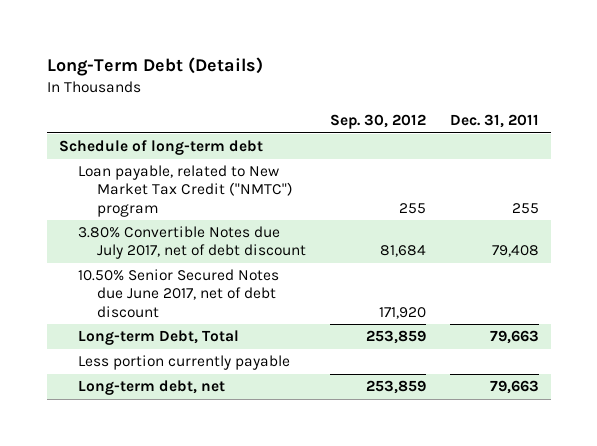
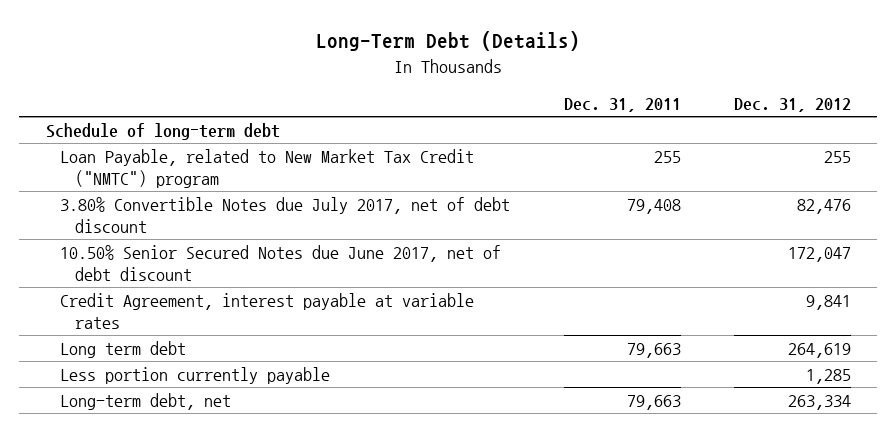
[329,114,426,130] Sep. 30, 2012 -> none
none -> [733,97,851,112] Dec. 31, 2012
[77,165,293,217] Loan payable, related to New Market Tax Credit ("NMTC") program -> [60,148,475,188] Loan Payable, related to New Market Tax Credit ("NMTC") program
none -> [60,292,475,329] Credit Agreement, interest payable at variable rates
[77,330,239,346] Long-term Debt, Total -> [60,340,187,358] Long term debt

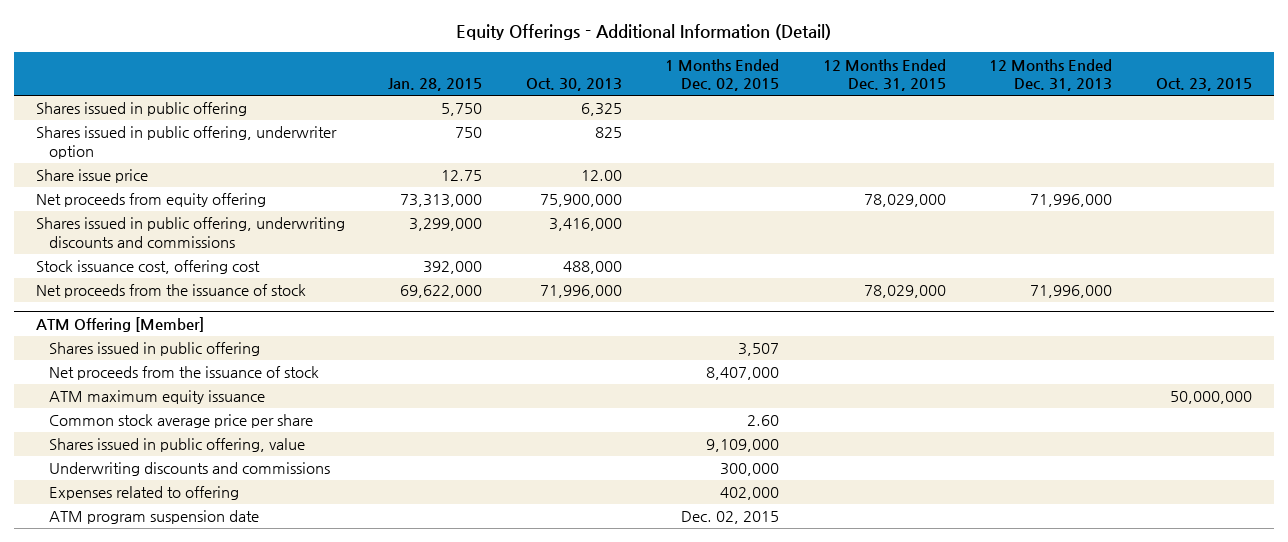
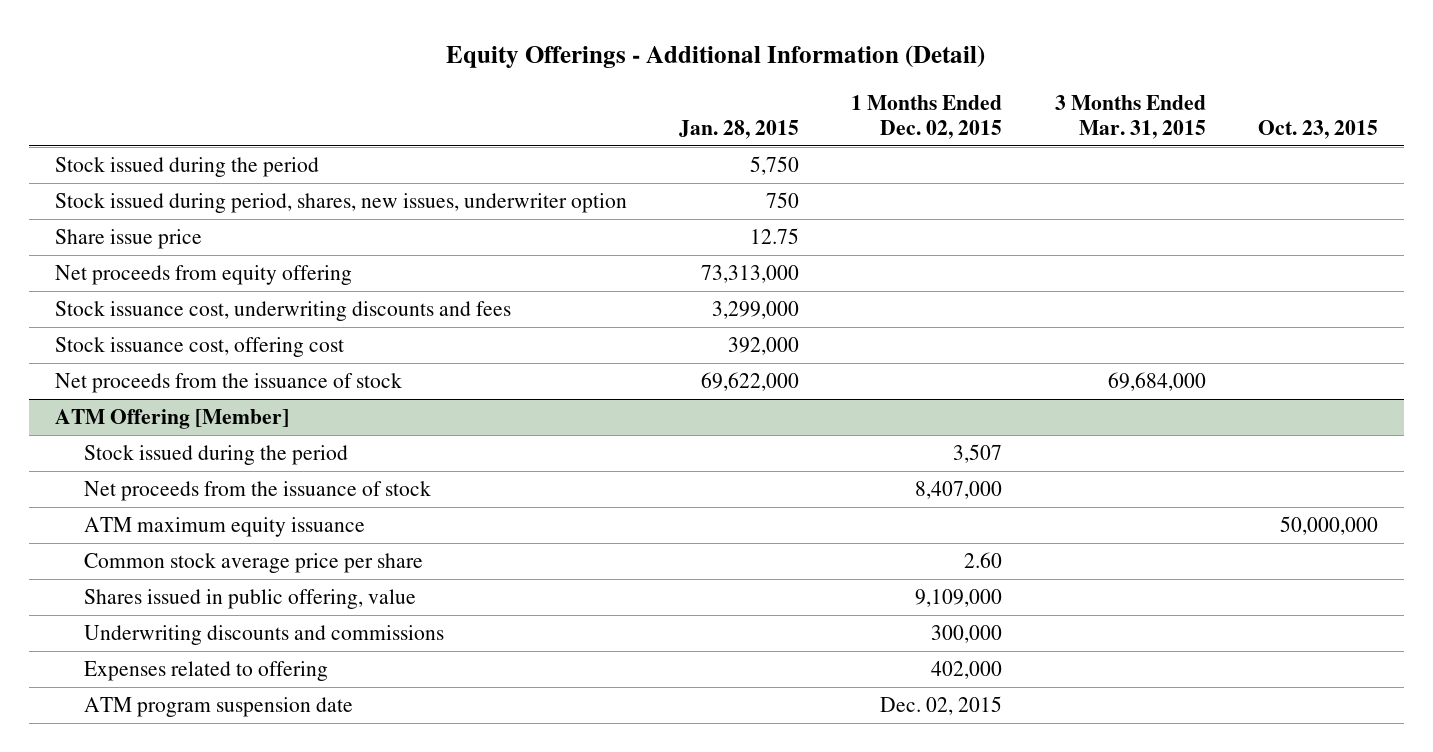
[525,78,622,92] Oct. 30, 2013 -> none
[822,58,946,92] 12 Months Ended Dec. 31, 2015 -> none
[989,58,1113,92] 12 Months Ended Dec. 31, 2013 -> none
none -> [1054,94,1206,139] 3 Months Ended Mar. 31, 2015
[35,102,247,117] Shares issued in public offering -> [55,157,320,178] Stock issued during the period
[35,126,337,160] Shares issued in public offering, underwriter option -> [55,193,628,214] Stock issued during period, shares, new issues, underwriter option
[35,217,345,249] Shares issued in public offering, underwriting discounts and commissions -> [55,301,512,322] Stock issuance cost, underwriting discounts and fees
[48,342,260,357] Shares issued in public offering -> [84,445,349,466] Stock issued during the period

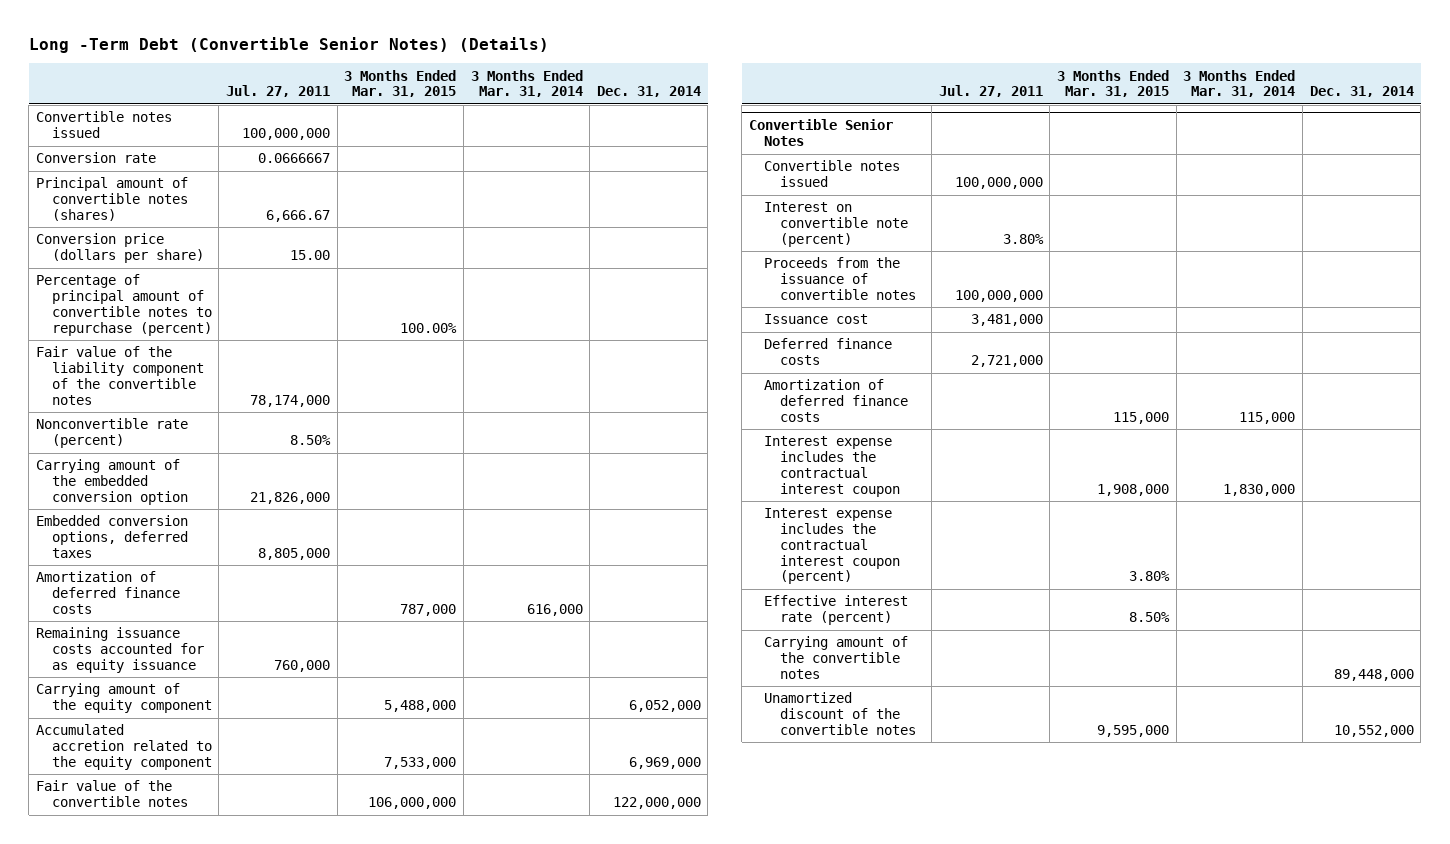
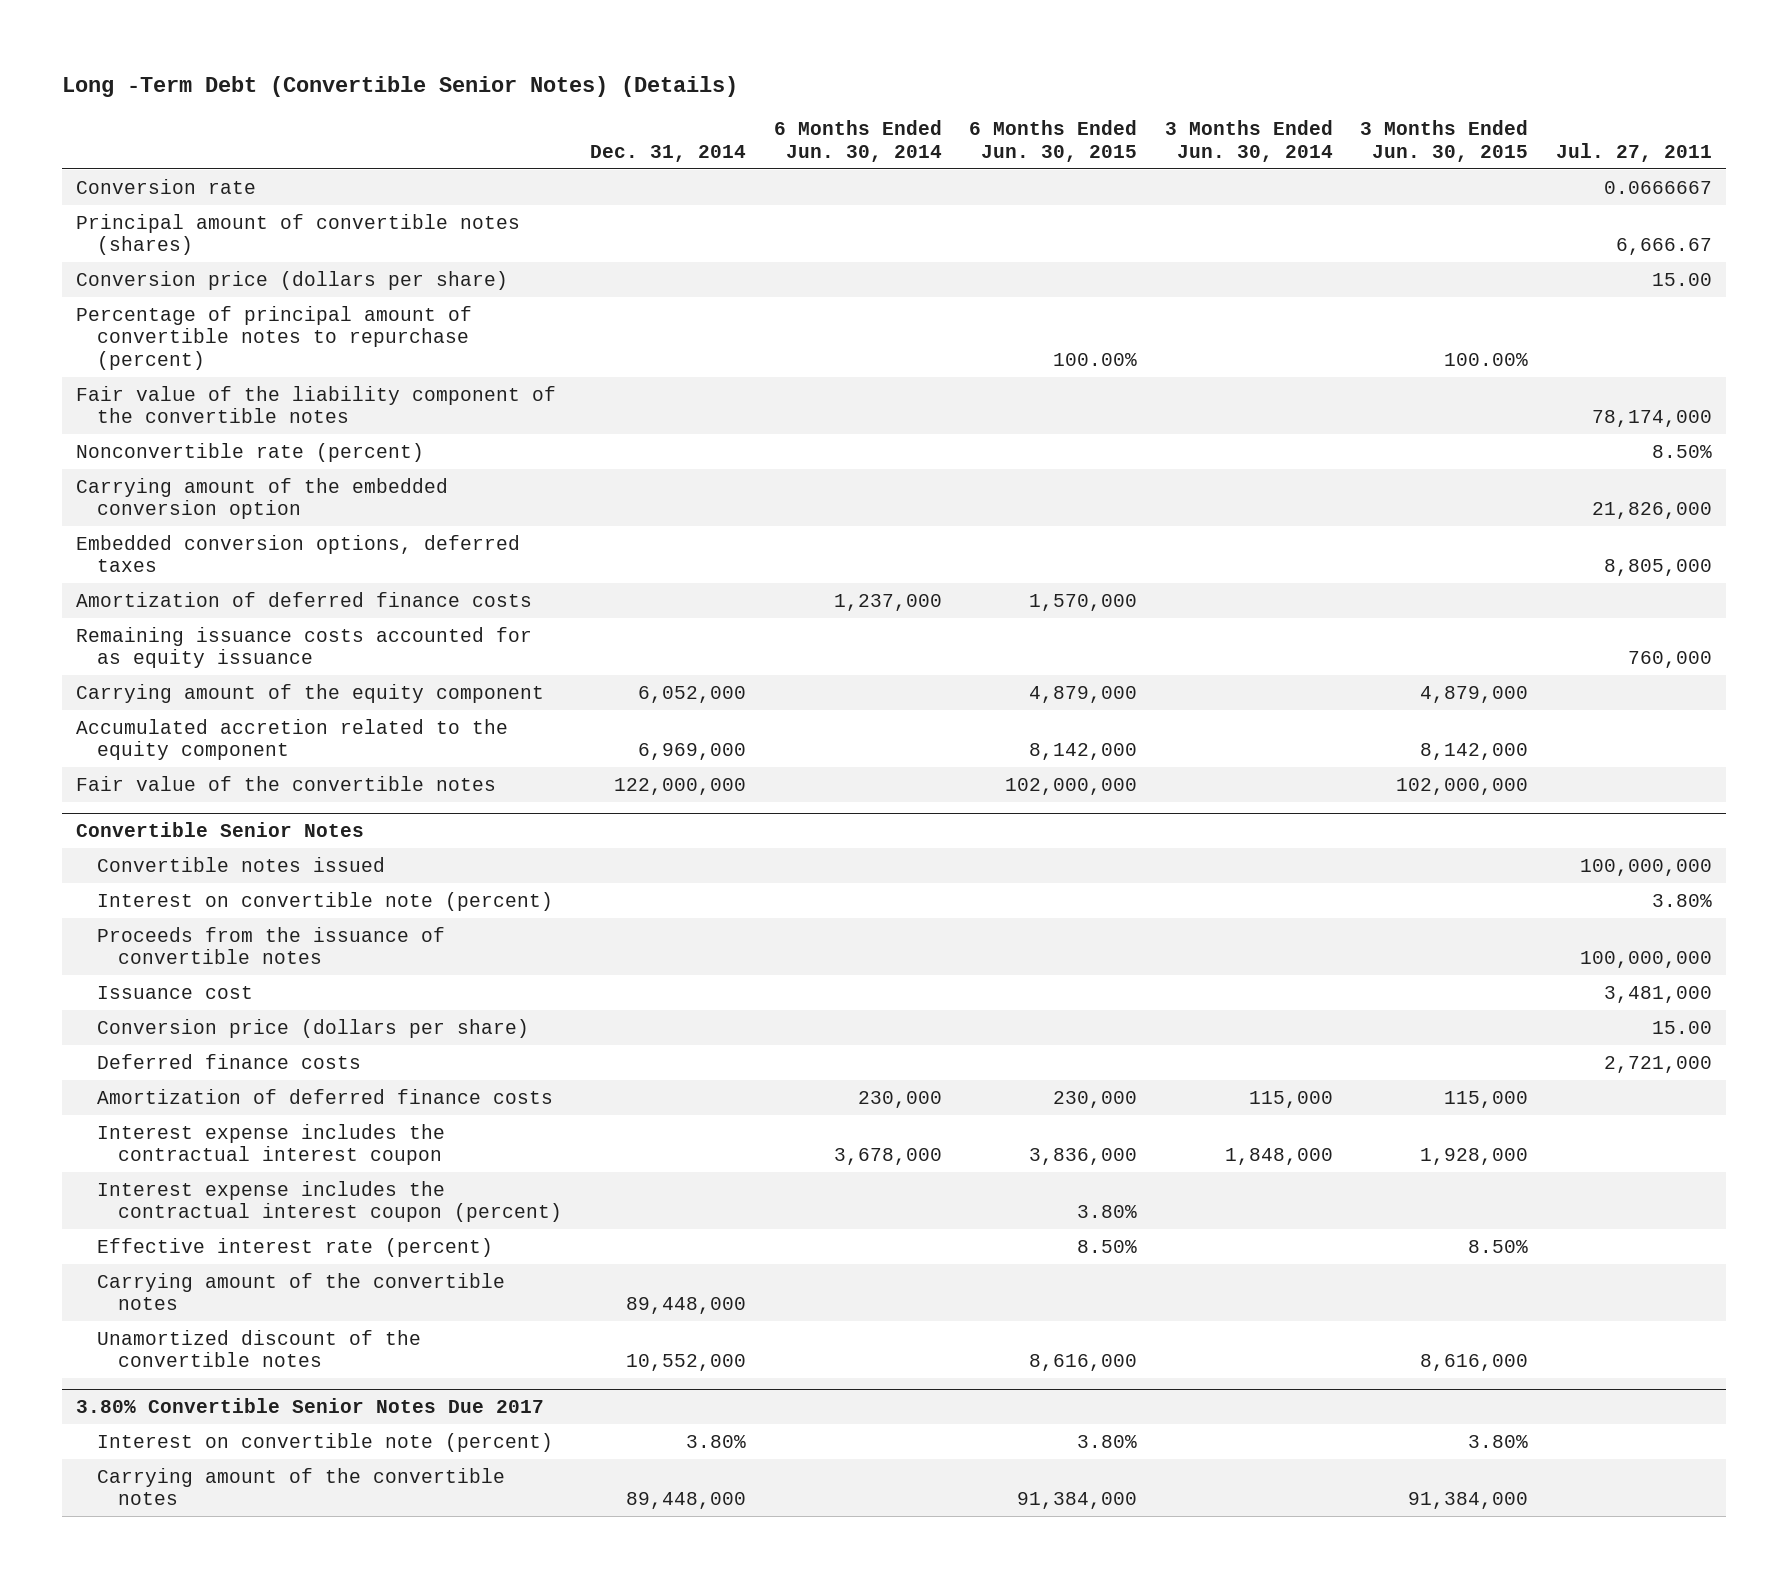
[344,69,457,98] 3 Months Ended Mar. 31, 2015 -> none
[470,69,583,98] 3 Months Ended Mar. 31, 2014 -> none
none -> [773,120,942,162] 6 Months Ended Jun. 30, 2014
none -> [969,120,1138,162] 6 Months Ended Jun. 30, 2015
none -> [1164,120,1333,162] 3 Months Ended Jun. 30, 2014
none -> [1360,120,1529,162] 3 Months Ended Jun. 30, 2015
[35,111,172,139] Convertible notes issued -> none
none -> [97,1018,530,1038] Conversion price (dollars per share)
none -> [76,1398,545,1414] 3.80% Convertible Senior Notes Due 2017
none -> [97,1432,554,1452] Interest on convertible note (percent)
none -> [97,1467,506,1506] Carrying amount of the convertible notes

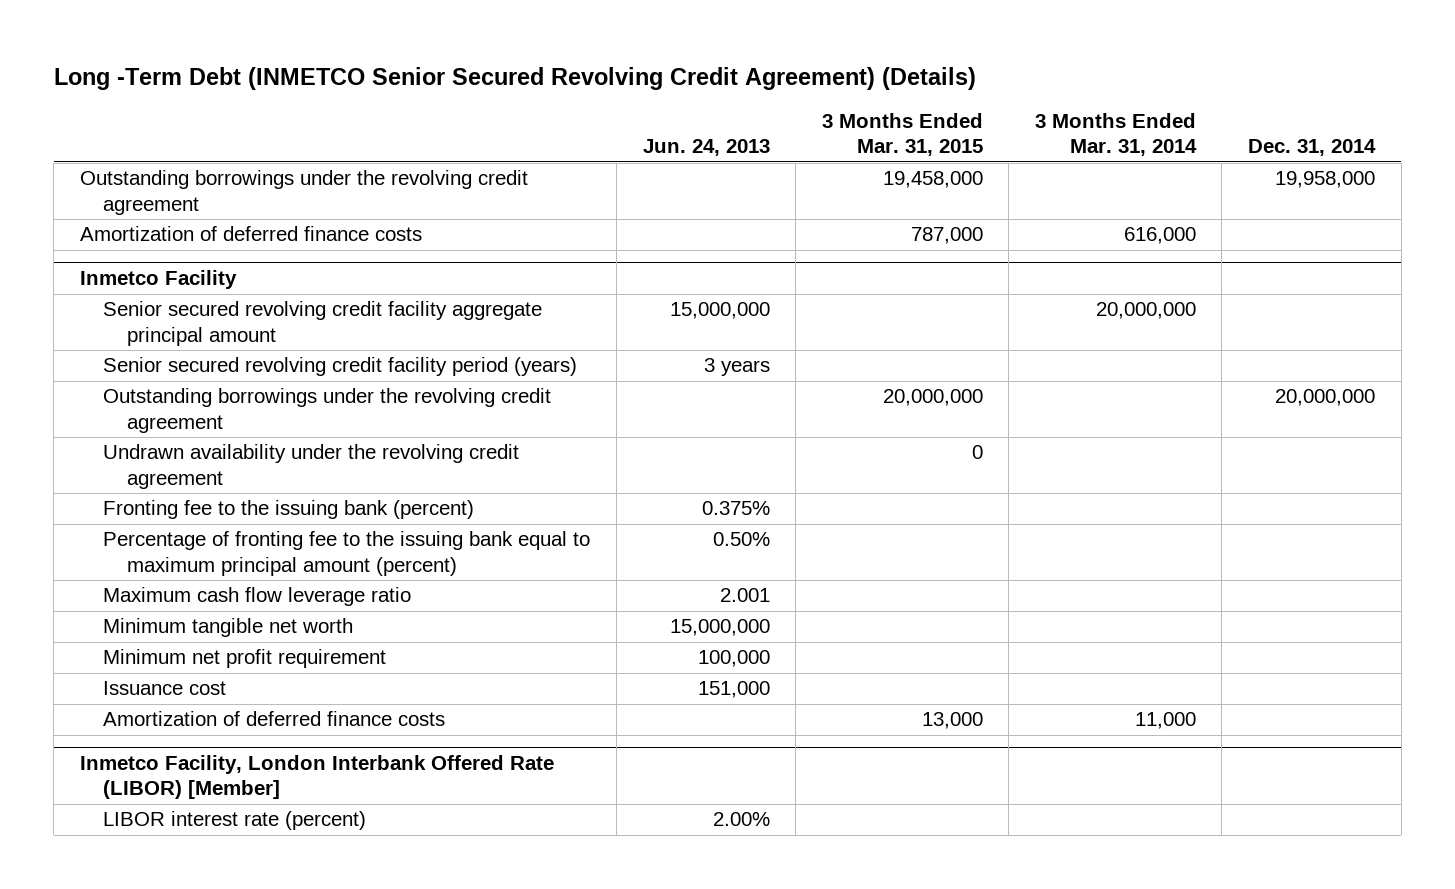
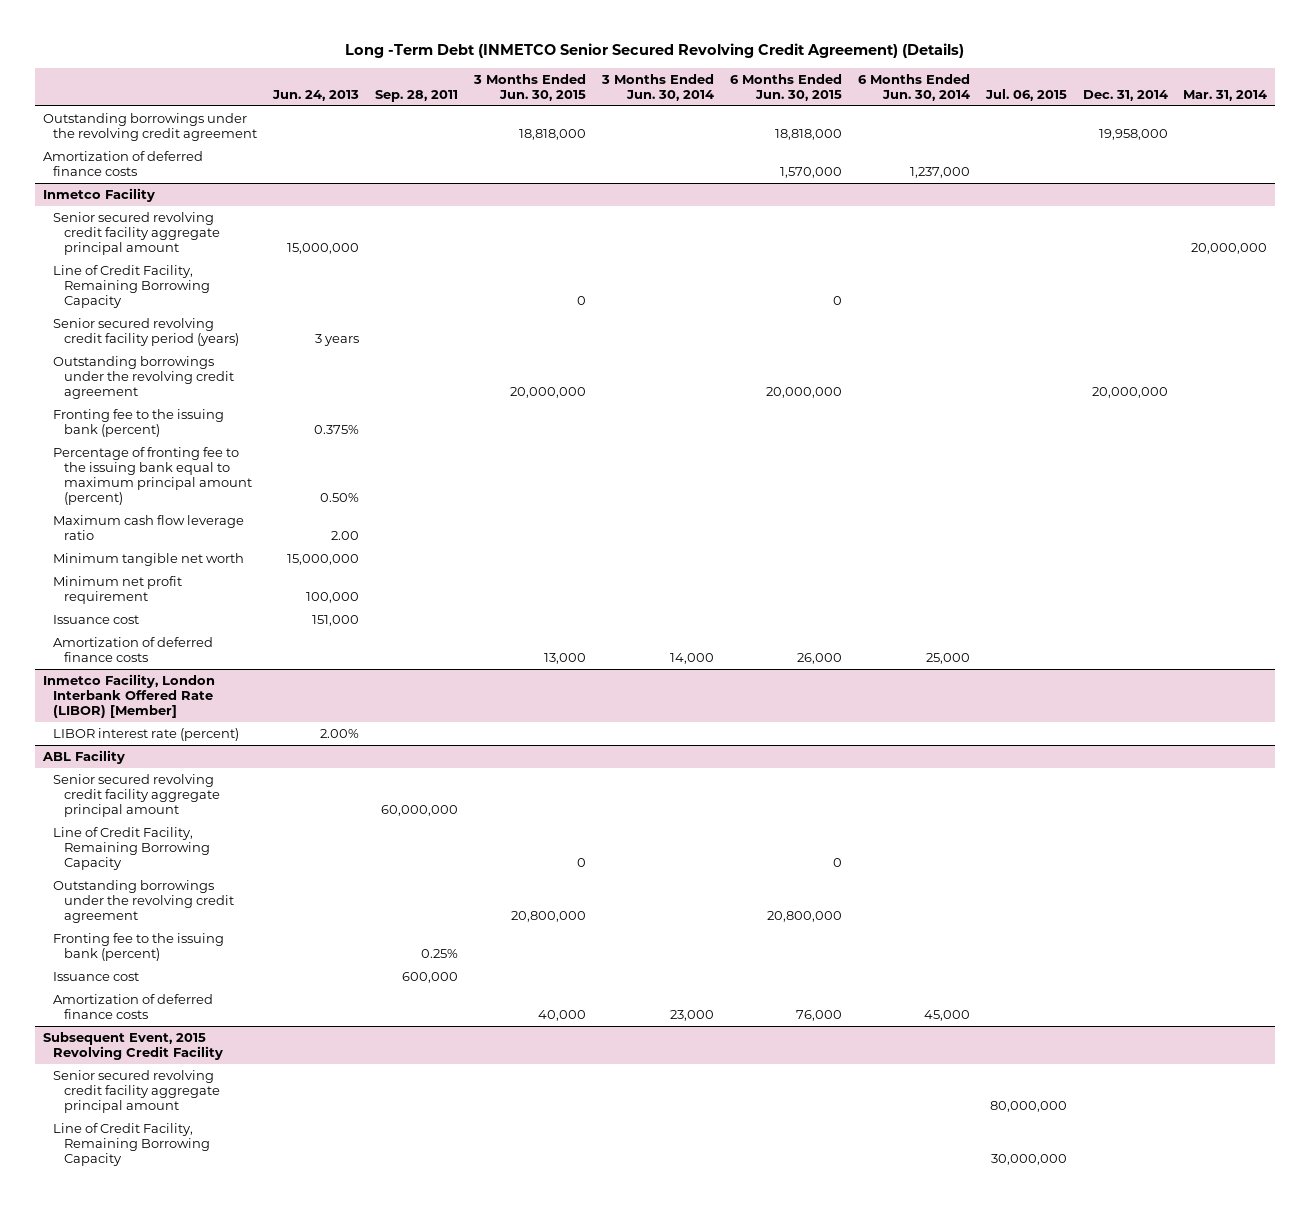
[821,113,983,157] 3 Months Ended Mar. 31, 2015 -> none
[1034,113,1197,157] 3 Months Ended Mar. 31, 2014 -> none
none -> [375,89,459,102] Sep. 28, 2011
none -> [473,73,587,101] 3 Months Ended Jun. 30, 2015
none -> [600,73,714,101] 3 Months Ended Jun. 30, 2014
none -> [729,73,842,101] 6 Months Ended Jun. 30, 2015
none -> [857,73,970,101] 6 Months Ended Jun. 30, 2014
none -> [984,88,1067,101] Jul. 06, 2015
none -> [1183,89,1268,101] Mar. 31, 2014
none -> [53,265,210,308] Line of Credit Facility, Remaining Borrowing Capacity
[103,444,520,489] Undrawn availability under the revolving credit agreement -> none
[719,588,770,603] 2.001 -> [331,530,360,540] 2.00
none -> [42,750,126,765] ABL Facility
none -> [53,774,220,817] Senior secured revolving credit facility aggregate principal amount
none -> [53,827,210,870] Line of Credit Facility, Remaining Borrowing Capacity
none -> [53,880,234,923] Outstanding borrowings under the revolving credit agreement
none -> [53,933,225,961] Fronting fee to the issuing bank (percent)
none -> [53,972,140,982] Issuance cost
none -> [53,994,214,1019] Amortization of deferred finance costs
none -> [43,1032,224,1060] Subsequent Event, 2015 Revolving Credit Facility
none -> [53,1070,220,1113] Senior secured revolving credit facility aggregate principal amount
none -> [53,1123,210,1166] Line of Credit Facility, Remaining Borrowing Capacity

